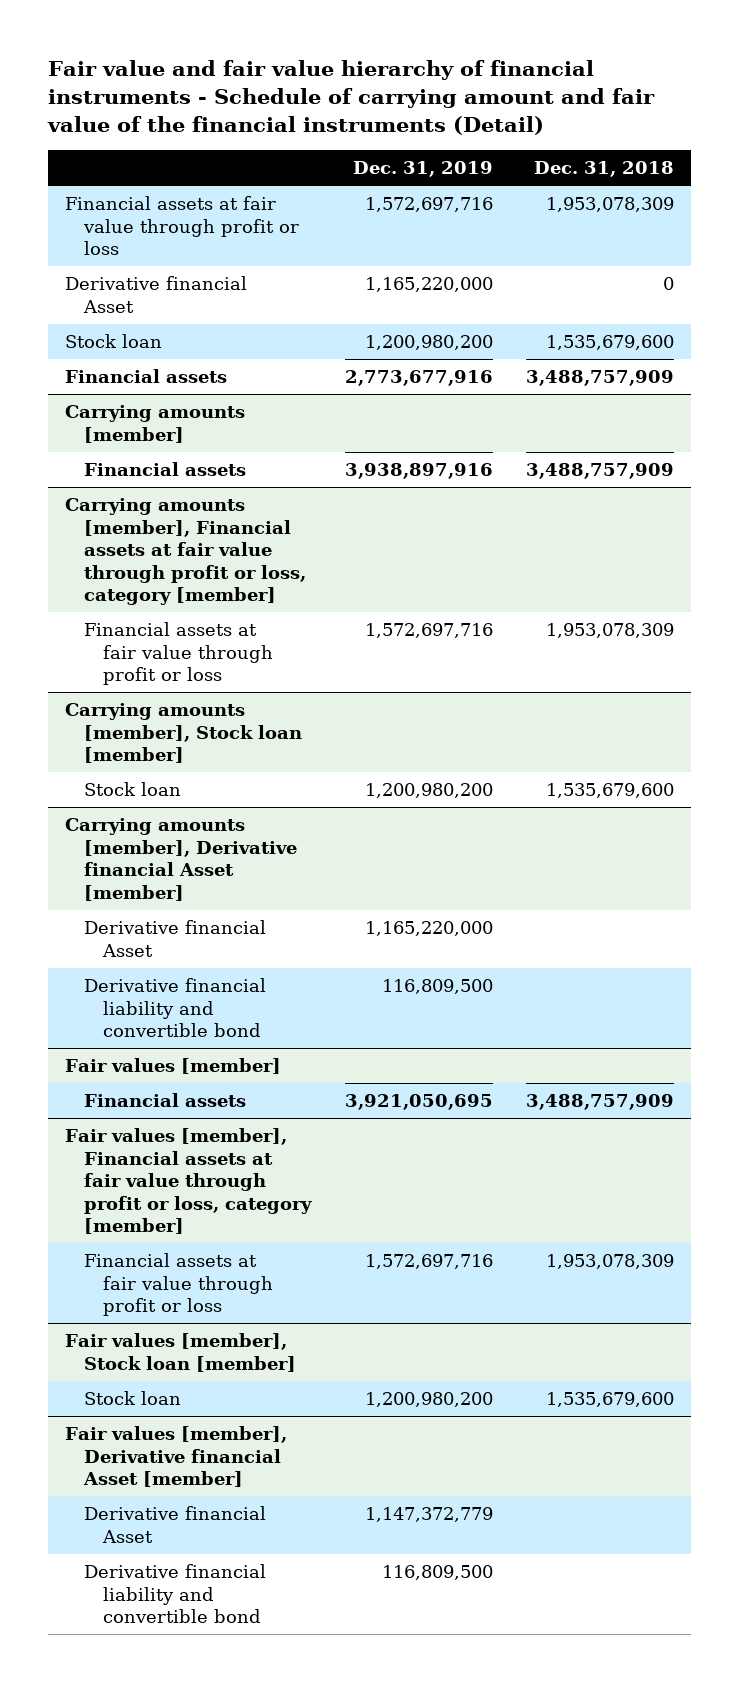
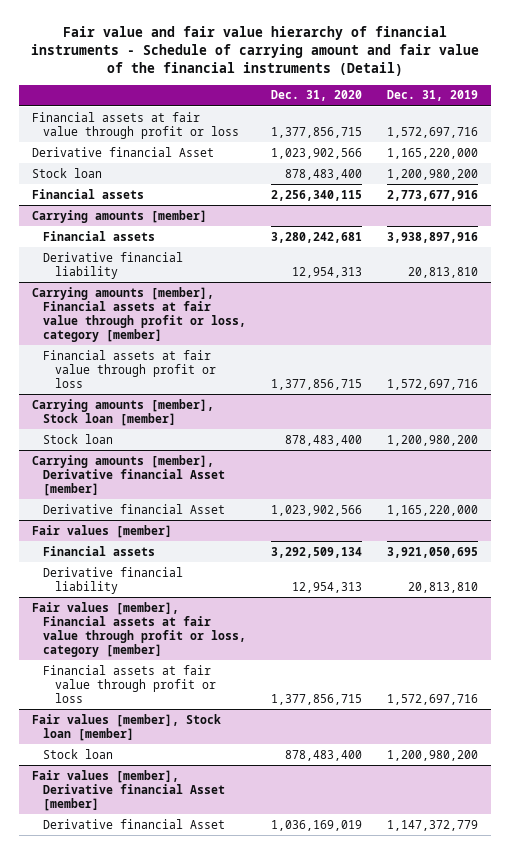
[534,161,675,178] Dec. 31, 2018 -> none
none -> [271,90,363,102] Dec. 31, 2020
none -> [43,251,184,279] Derivative financial liability
[84,978,267,1038] Derivative financial liability and convertible bond -> none
none -> [43,566,184,594] Derivative financial liability
[84,1564,267,1624] Derivative financial liability and convertible bond -> none

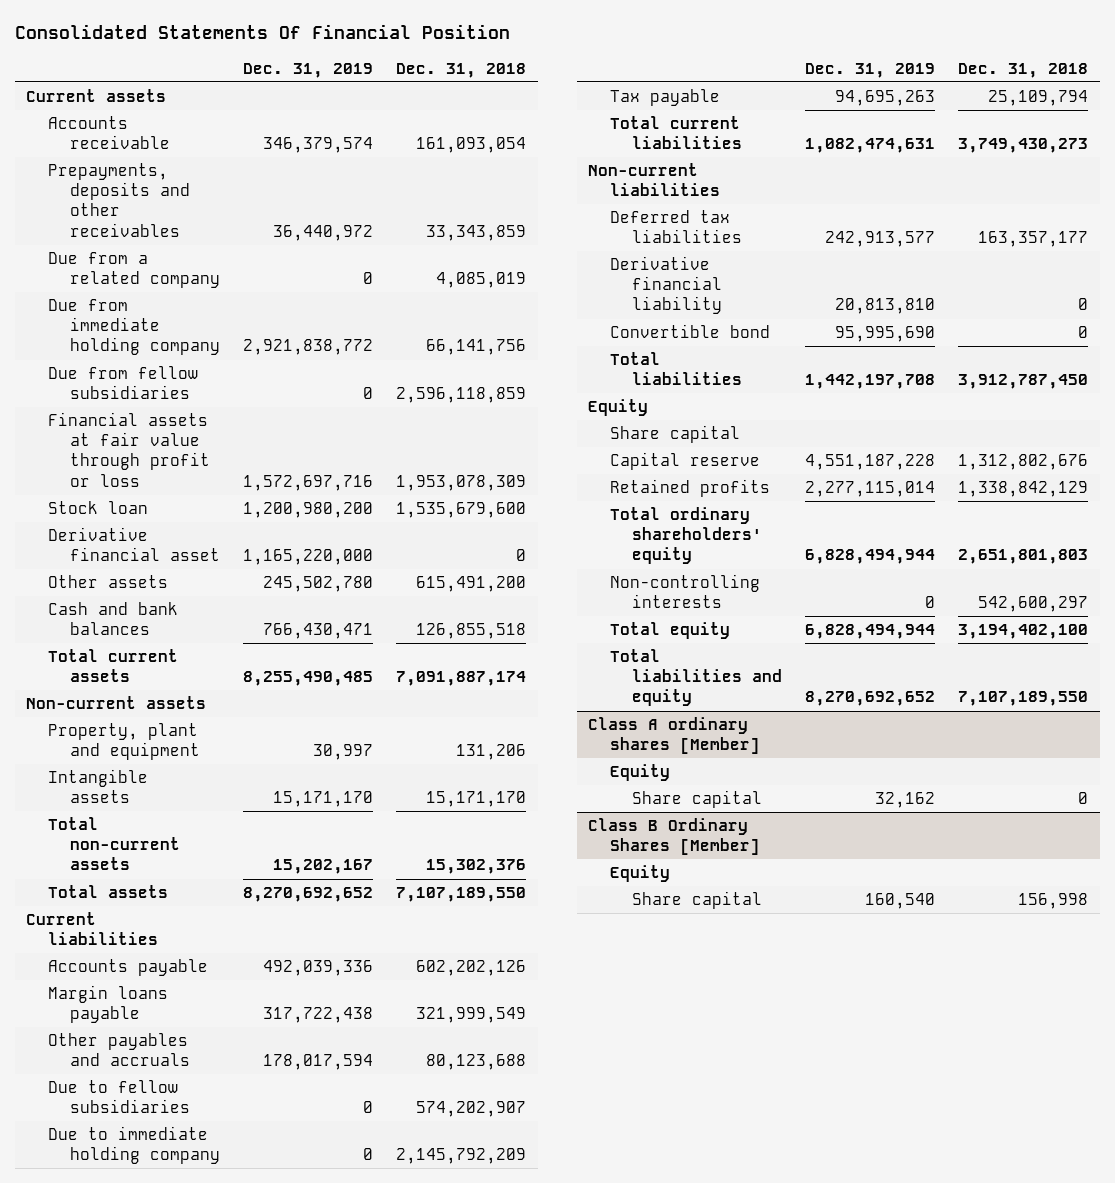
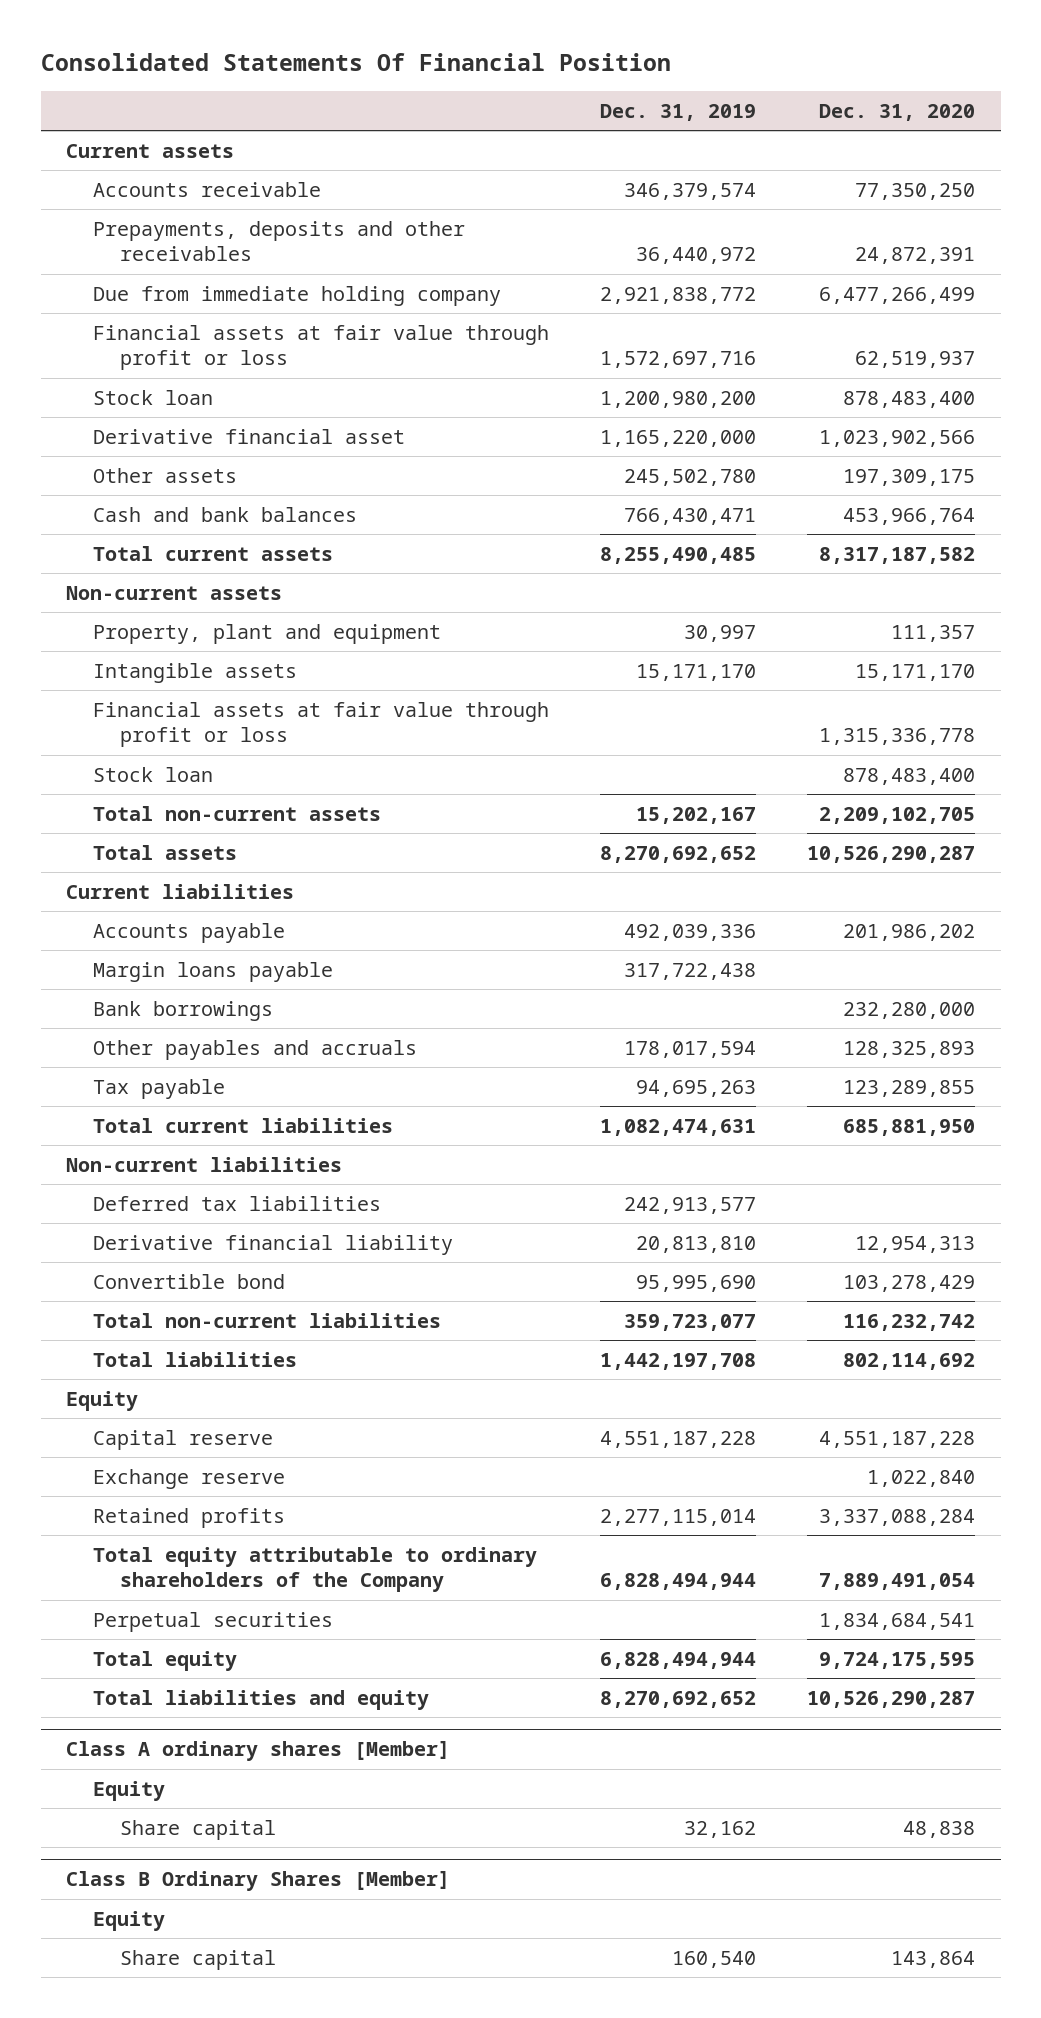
[396,62,527,78] Dec. 31, 2018 -> none
none -> [819,103,976,121] Dec. 31, 2020
[48,252,221,289] Due from a related company -> none
[48,366,199,400] Due from fellow subsidiaries -> none
none -> [92,701,549,748] Financial assets at fair value through profit or loss
none -> [92,766,213,782] Stock loan
none -> [92,1000,273,1021] Bank borrowings
[48,1080,191,1114] Due to fellow subsidiaries -> none
[48,1126,221,1165] Due to immediate holding company -> none
none -> [92,1312,441,1328] Total non-current liabilities
[610,425,741,444] Share capital -> none
none -> [92,1468,285,1489] Exchange reserve
[610,574,761,609] Non-controlling interests -> none
[610,507,762,565] Total ordinary shareholders' equity -> [92,1546,537,1593] Total equity attributable to ordinary shareholders of the Company
none -> [92,1611,333,1632] Perpetual securities

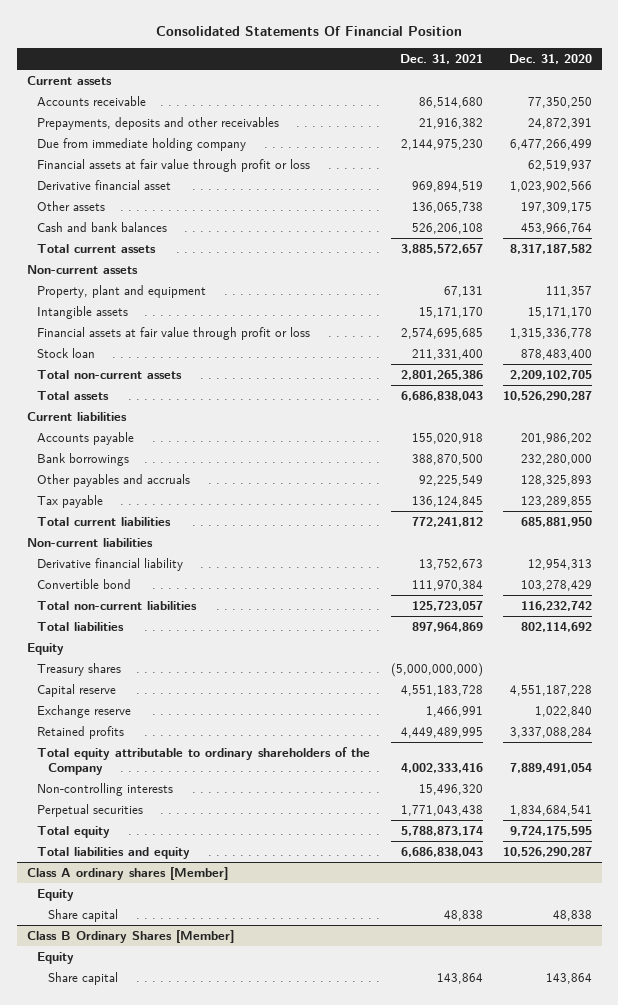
[600,103,757,121] Dec. 31, 2019 -> none
none -> [399,54,483,65] Dec. 31, 2021
[92,389,213,405] Stock loan -> none
[92,961,333,982] Margin loans payable -> none
[92,1195,381,1211] Deferred tax liabilities -> none
none -> [37,662,122,676] Treasury shares
none -> [37,782,174,796] Non-controlling interests

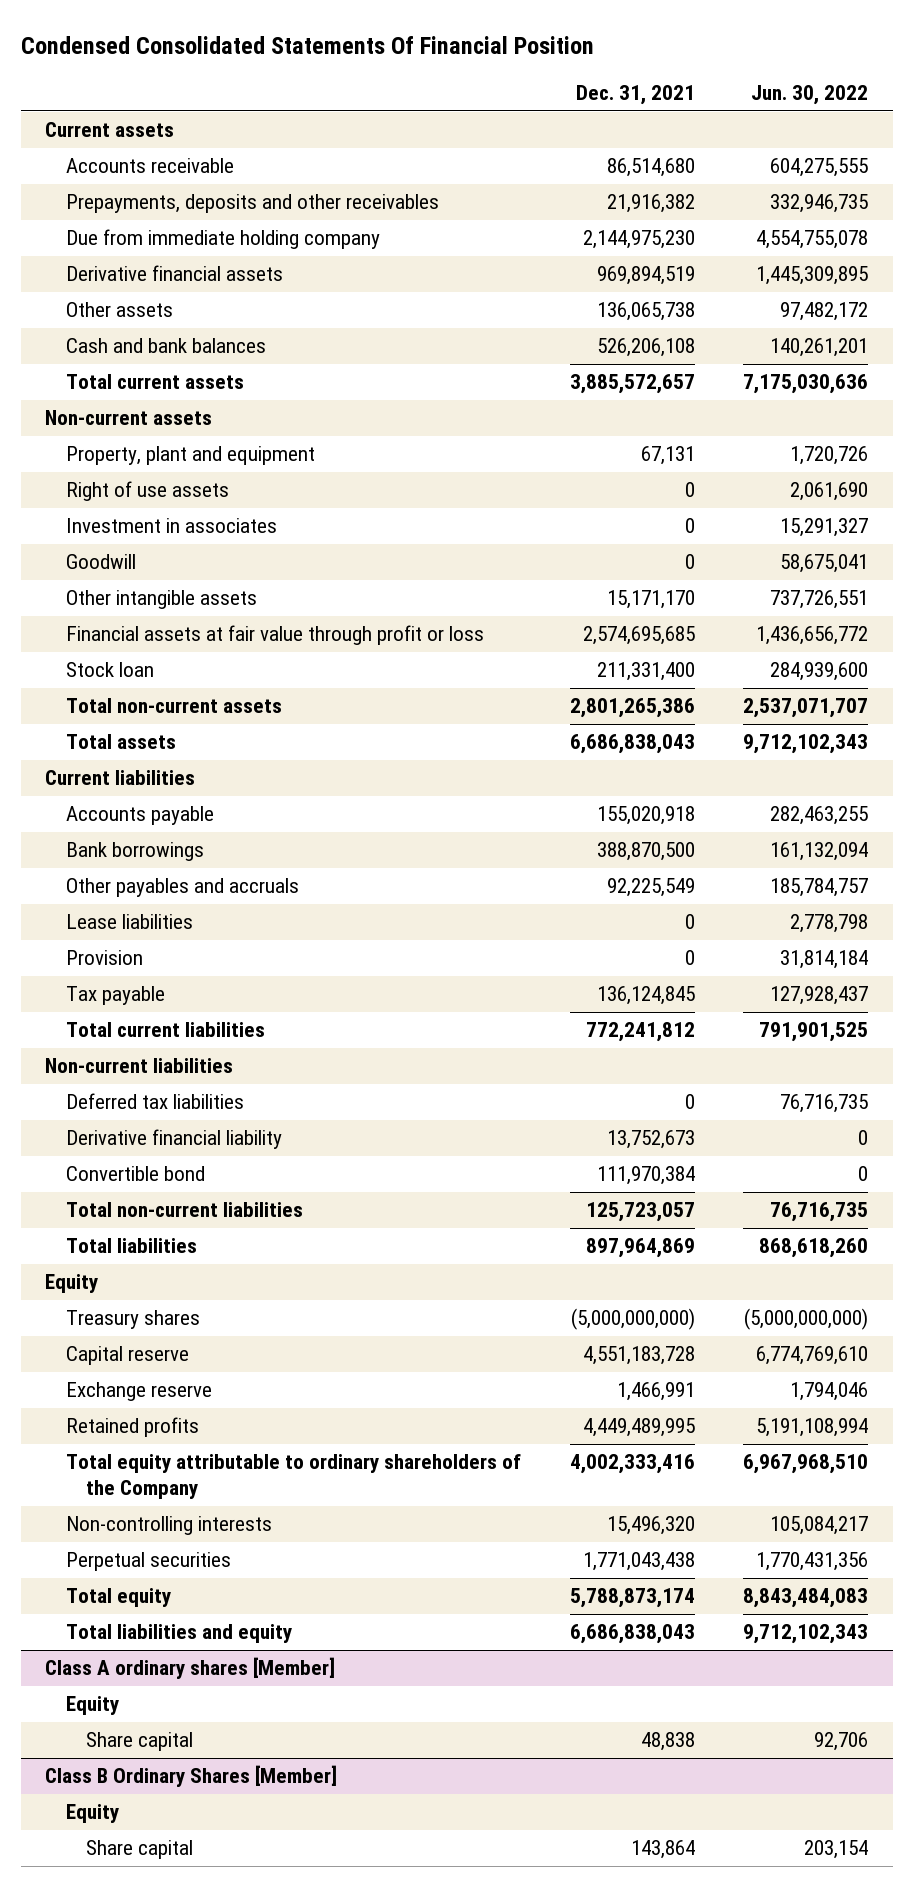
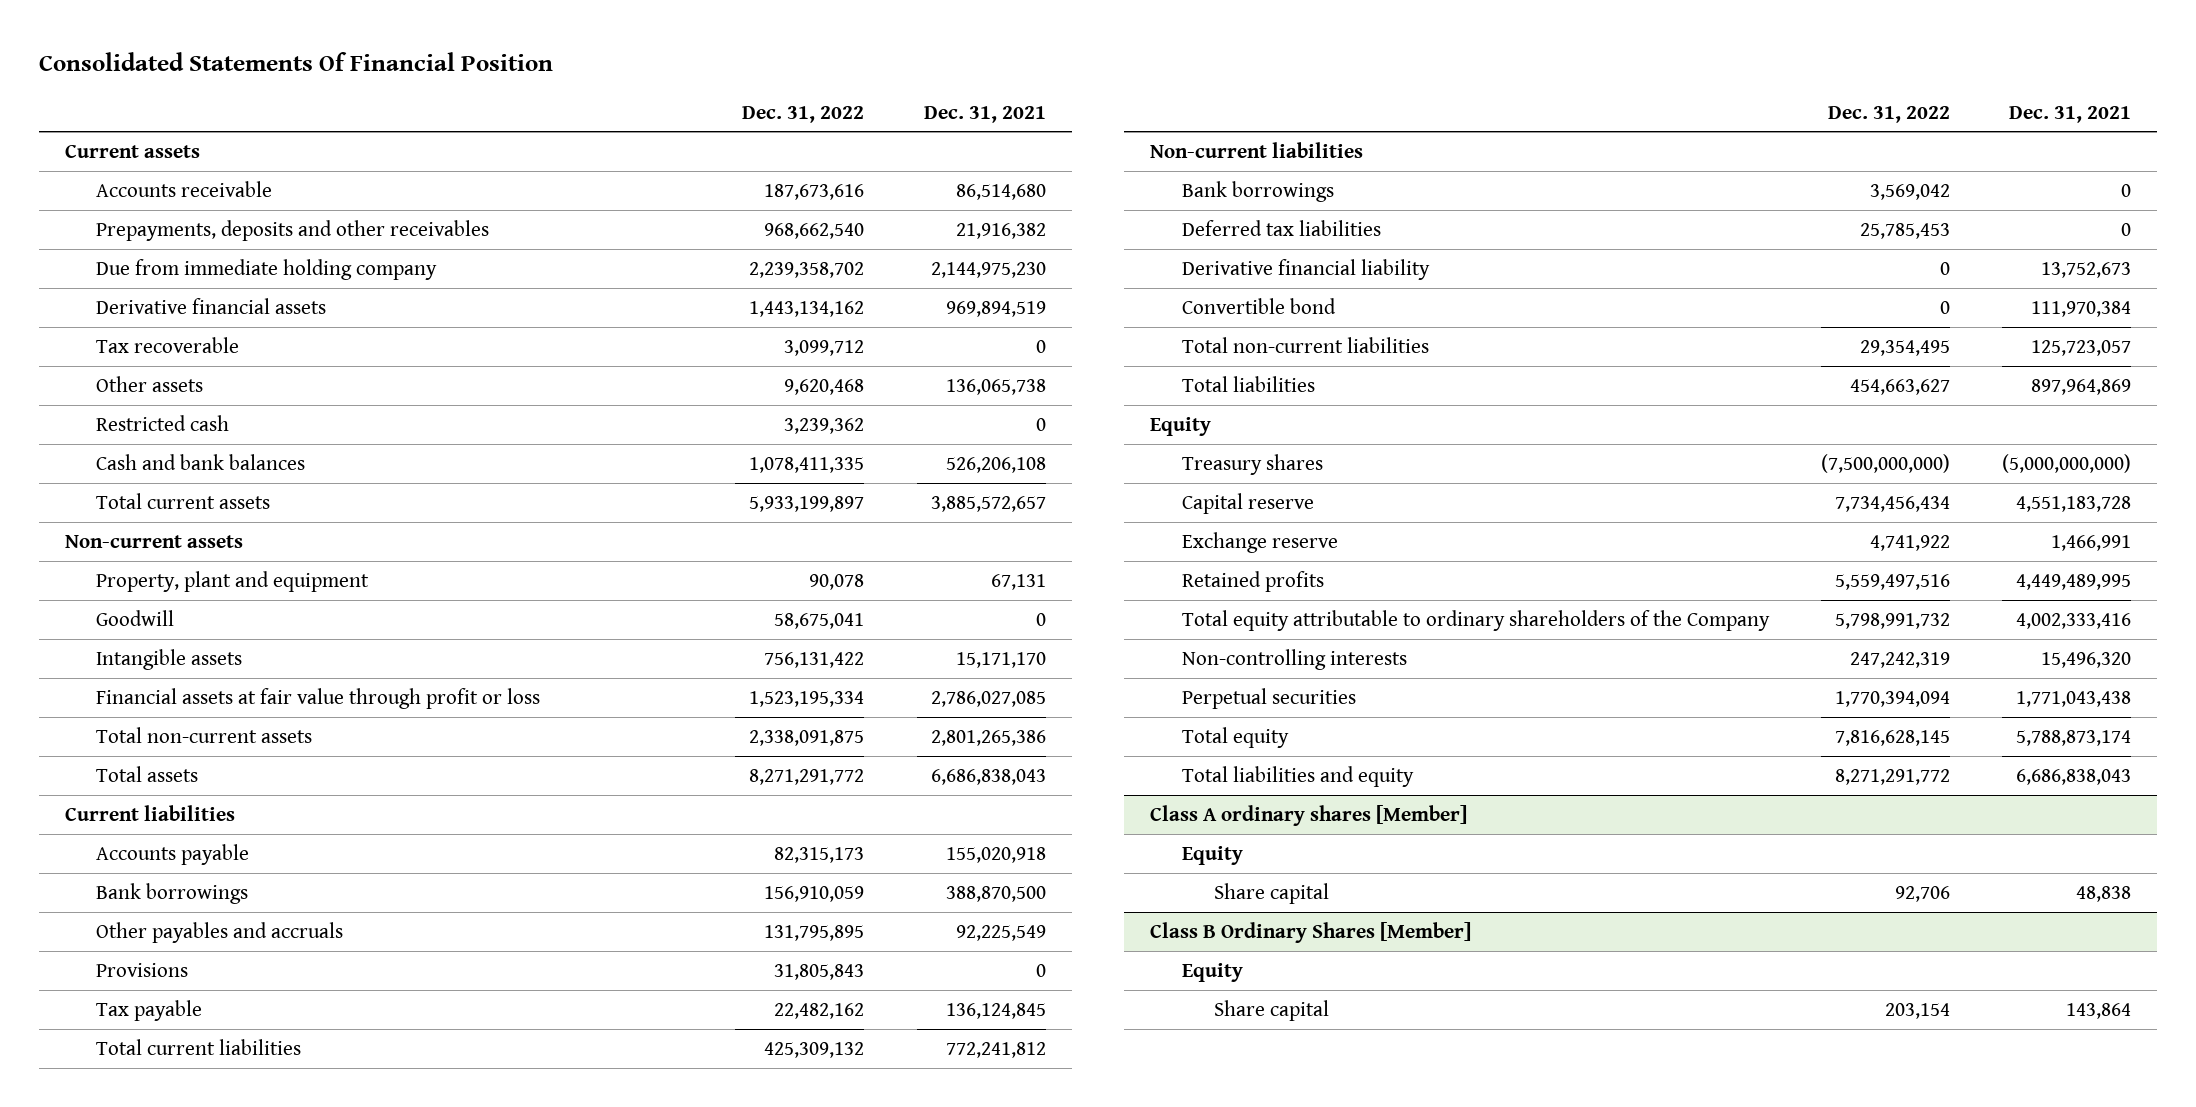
[21,35,595,54] Condensed Consolidated Statements Of Financial Position -> [38,52,553,72] Consolidated Statements Of Financial Position
[751,85,869,106] Jun. 30, 2022 -> none
none -> [742,105,865,123] Dec. 31, 2022
none -> [96,336,240,353] Tax recoverable
none -> [96,414,230,431] Restricted cash
[65,481,229,502] Right of use assets -> none
[65,518,277,534] Investment in associates -> none
[65,662,154,678] Stock loan -> none
[65,590,257,610] Other intangible assets -> [96,648,243,670] Intangible assets
[582,626,695,646] 2,574,695,685 -> [930,690,1046,707] 2,786,027,085
[65,914,193,930] Lease liabilities -> none
[65,950,143,966] Provision -> [96,962,189,977] Provisions
none -> [1182,180,1335,202] Bank borrowings

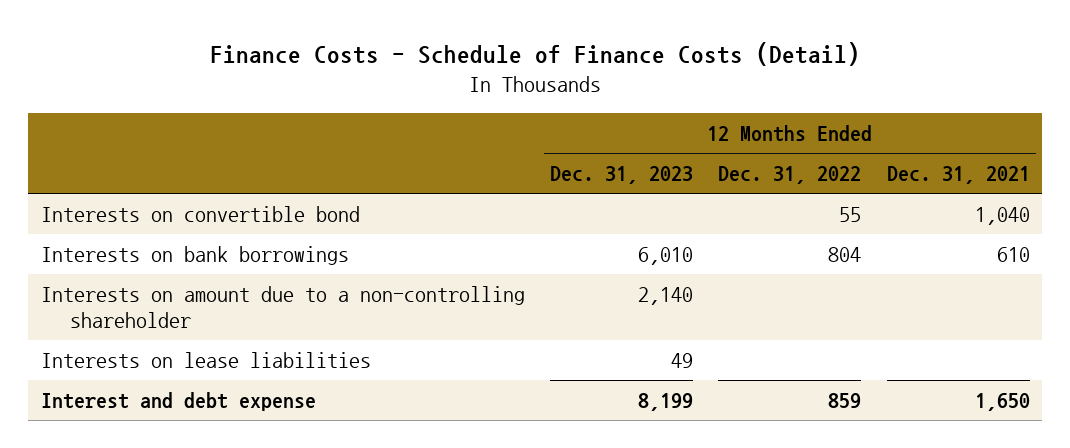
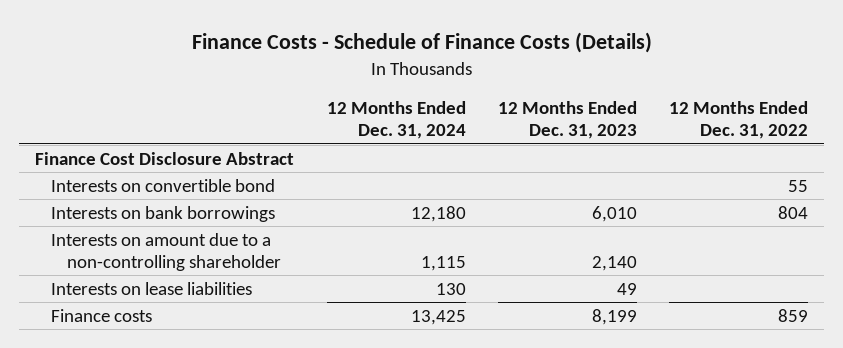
[210,41,861,66] Finance Costs - Schedule of Finance Costs (Detail) -> [191,32,652,54] Finance Costs - Schedule of Finance Costs (Details)
[886,166,1030,185] Dec. 31, 2021 -> none
none -> [326,101,466,140] 12 Months Ended Dec. 31, 2024
none -> [35,151,295,165] Finance Cost Disclosure Abstract
[40,392,316,412] Interest and debt expense -> [51,308,153,322] Finance costs

